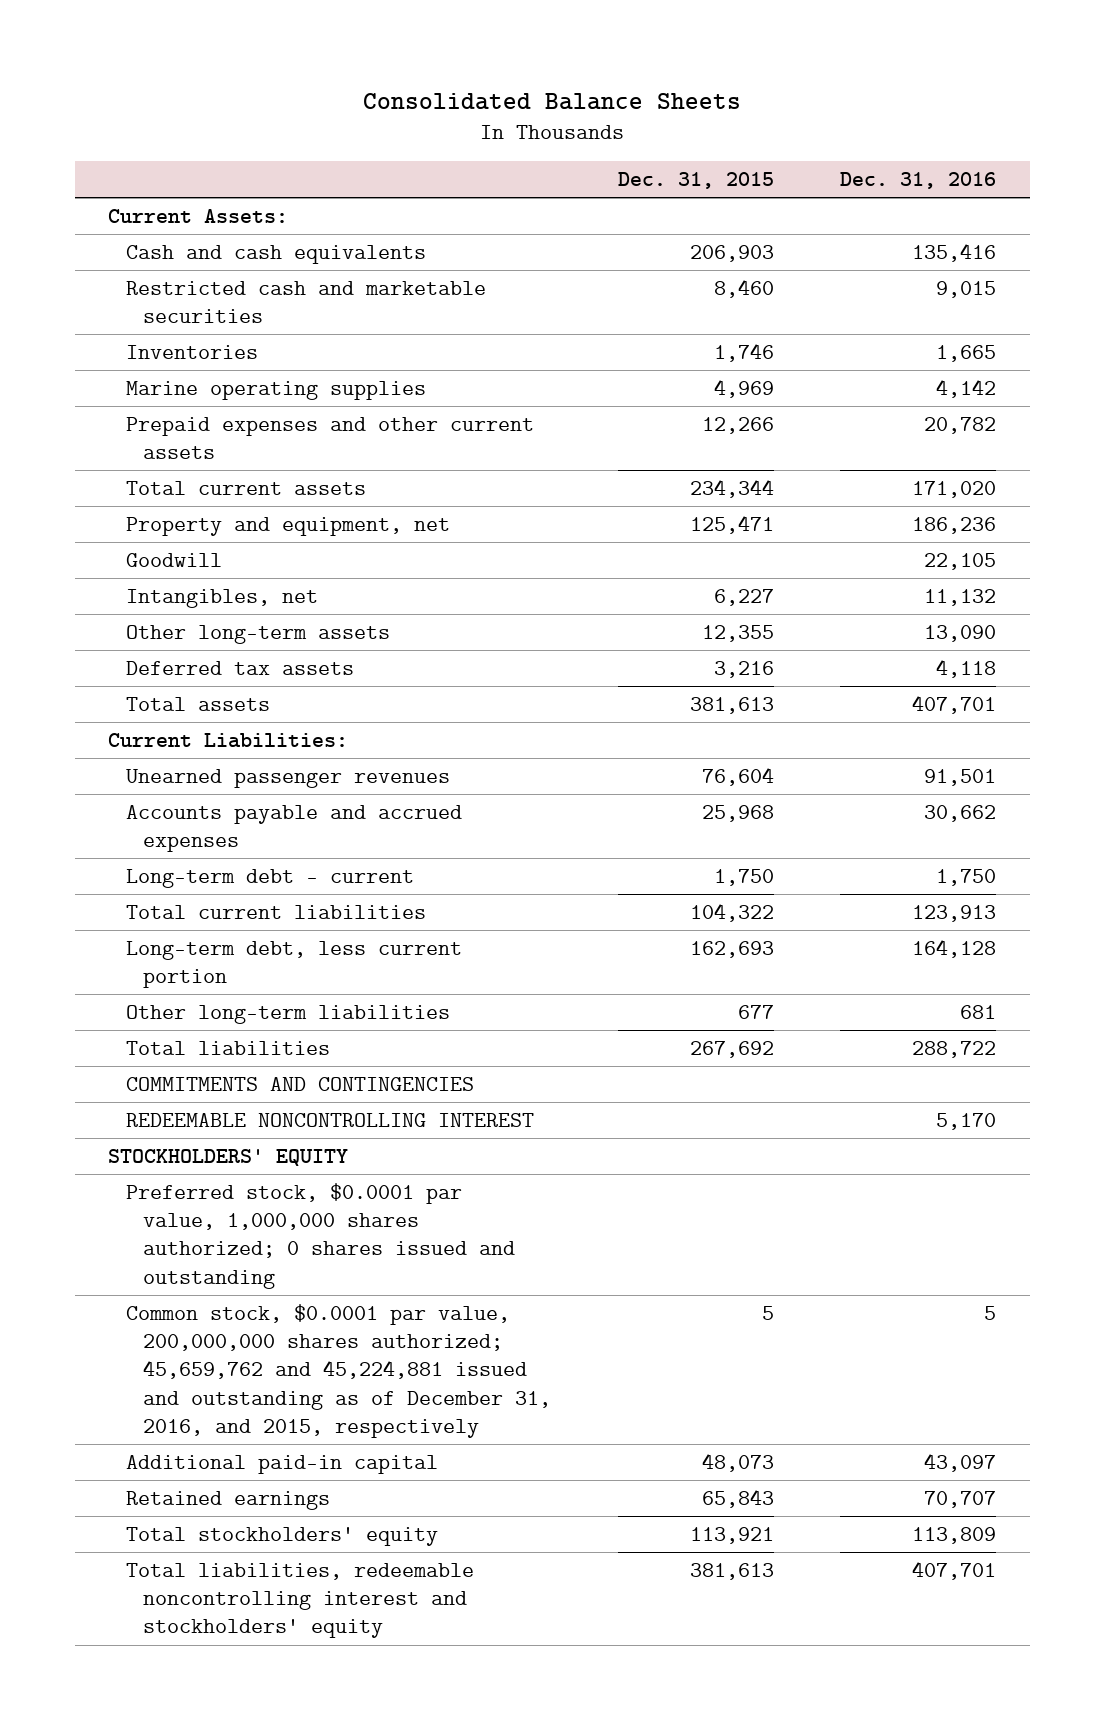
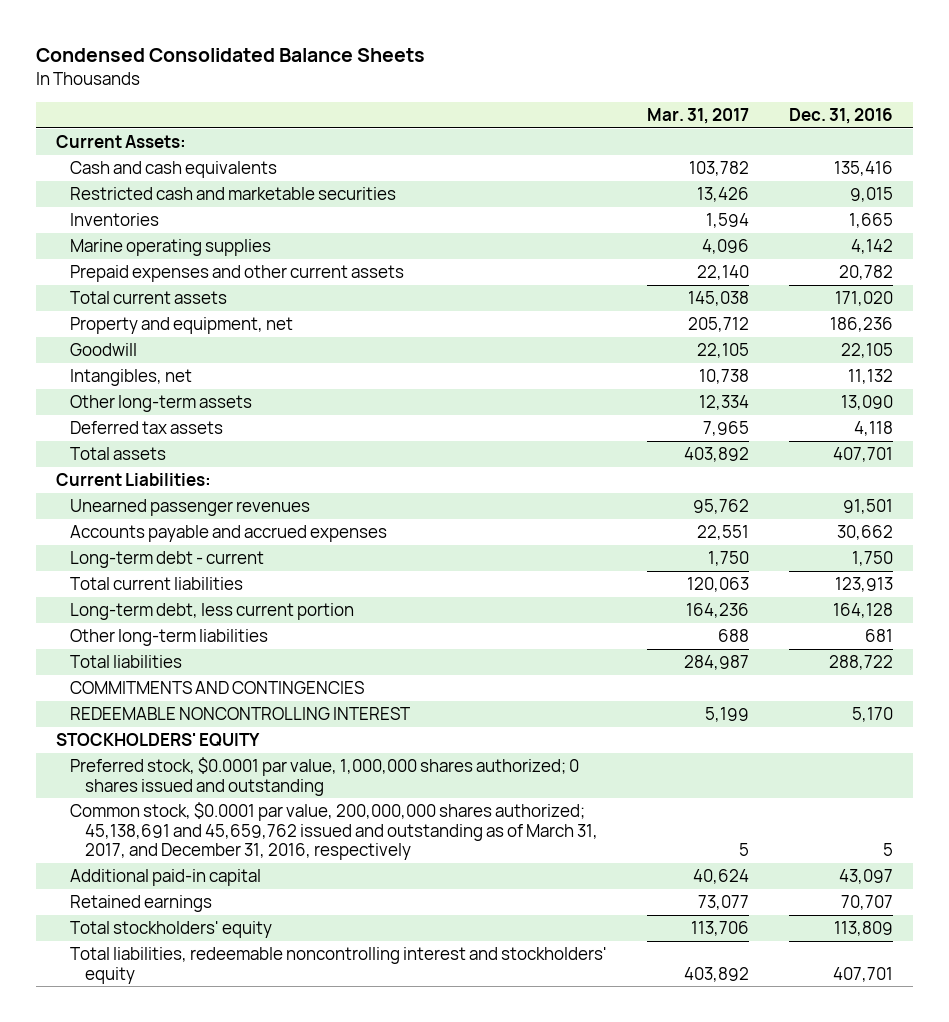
[363,93,742,111] Consolidated Balance Sheets -> [35,48,425,63] Condensed Consolidated Balance Sheets
[617,172,774,190] Dec. 31, 2015 -> none
none -> [647,108,750,125] Mar. 31, 2017
[125,1303,552,1439] Common stock, $0.0001 par value, 200,000,000 shares authorized; 45,659,762 and 45,224,881 issued and outstanding as of December 31, 2016, and 2015, respectively -> [70,801,598,861] Common stock, $0.0001 par value, 200,000,000 shares authorized; 45,138,691 and 45,659,762 issued and outstanding as of March 31, 2017, and December 31, 2016, respectively

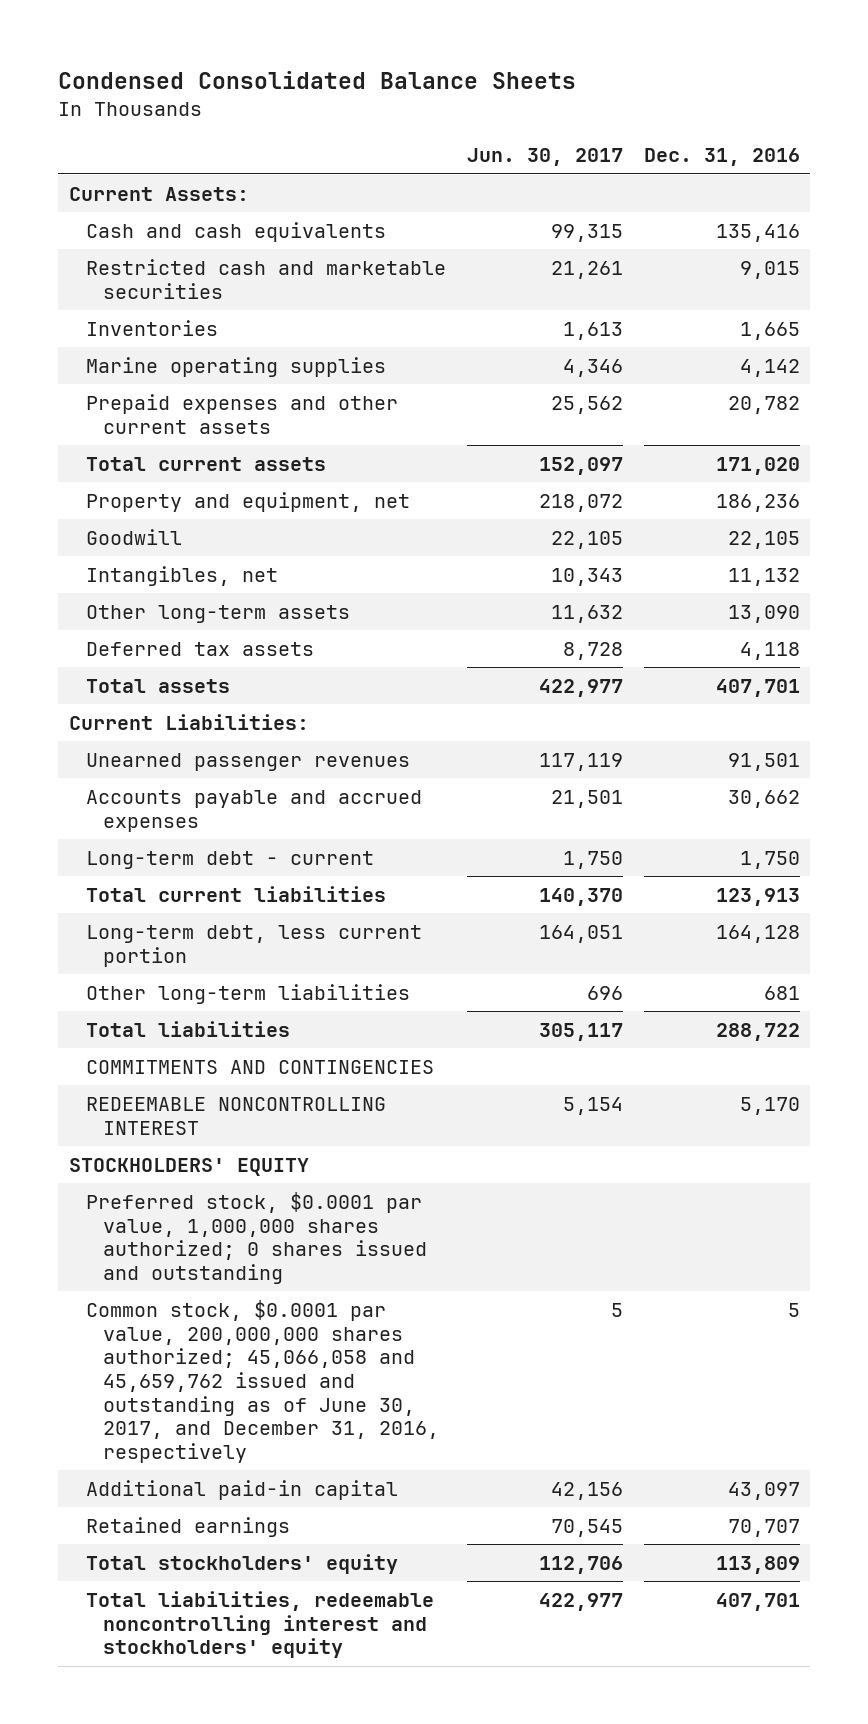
[647,108,750,125] Mar. 31, 2017 -> none
none -> [466,148,623,167] Jun. 30, 2017
[70,801,598,861] Common stock, $0.0001 par value, 200,000,000 shares authorized; 45,138,691 and 45,659,762 issued and outstanding as of March 31, 2017, and December 31, 2016, respectively -> [85,1299,439,1464] Common stock, $0.0001 par value, 200,000,000 shares authorized; 45,066,058 and 45,659,762 issued and outstanding as of June 30, 2017, and December 31, 2016, respectively

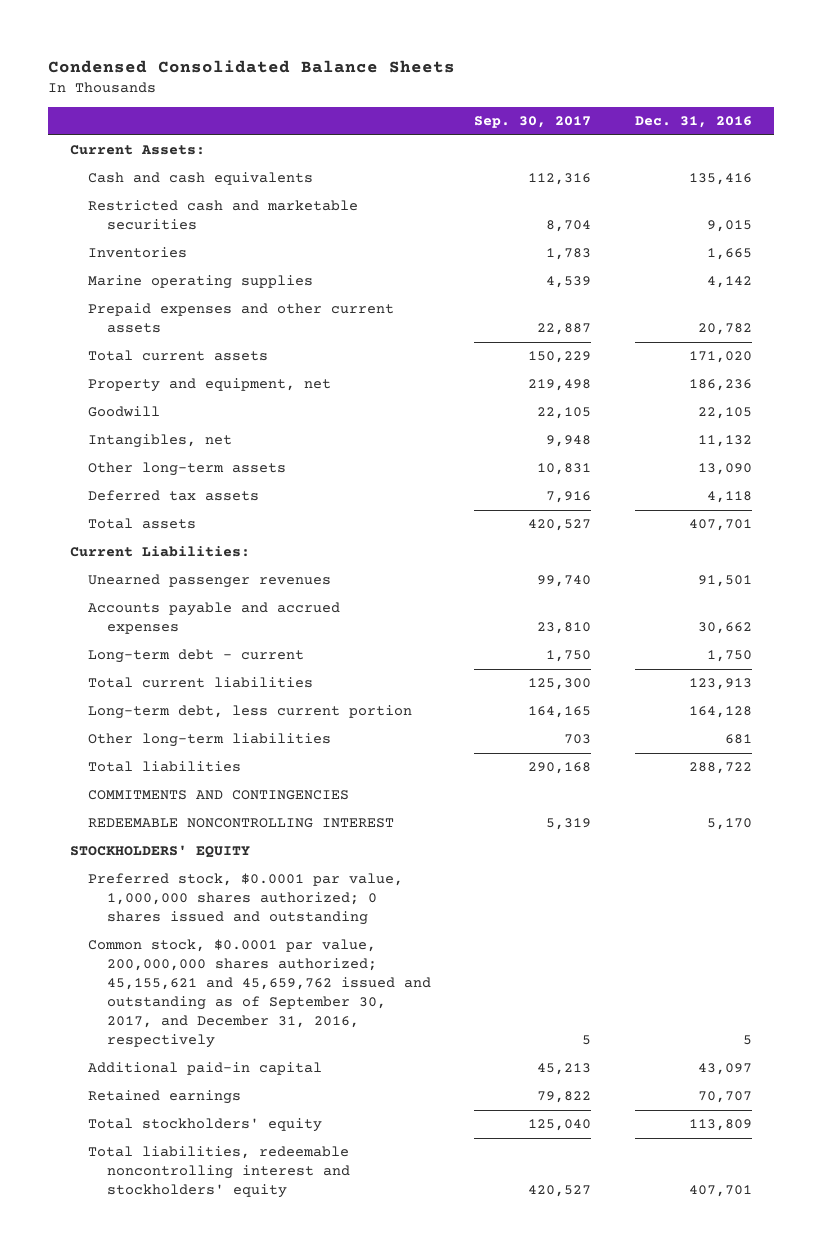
[466,148,623,167] Jun. 30, 2017 -> none
none -> [474,116,592,129] Sep. 30, 2017
[85,1299,439,1464] Common stock, $0.0001 par value, 200,000,000 shares authorized; 45,066,058 and 45,659,762 issued and outstanding as of June 30, 2017, and December 31, 2016, respectively -> [88,939,431,1049] Common stock, $0.0001 par value, 200,000,000 shares authorized; 45,155,621 and 45,659,762 issued and outstanding as of September 30, 2017, and December 31, 2016, respectively

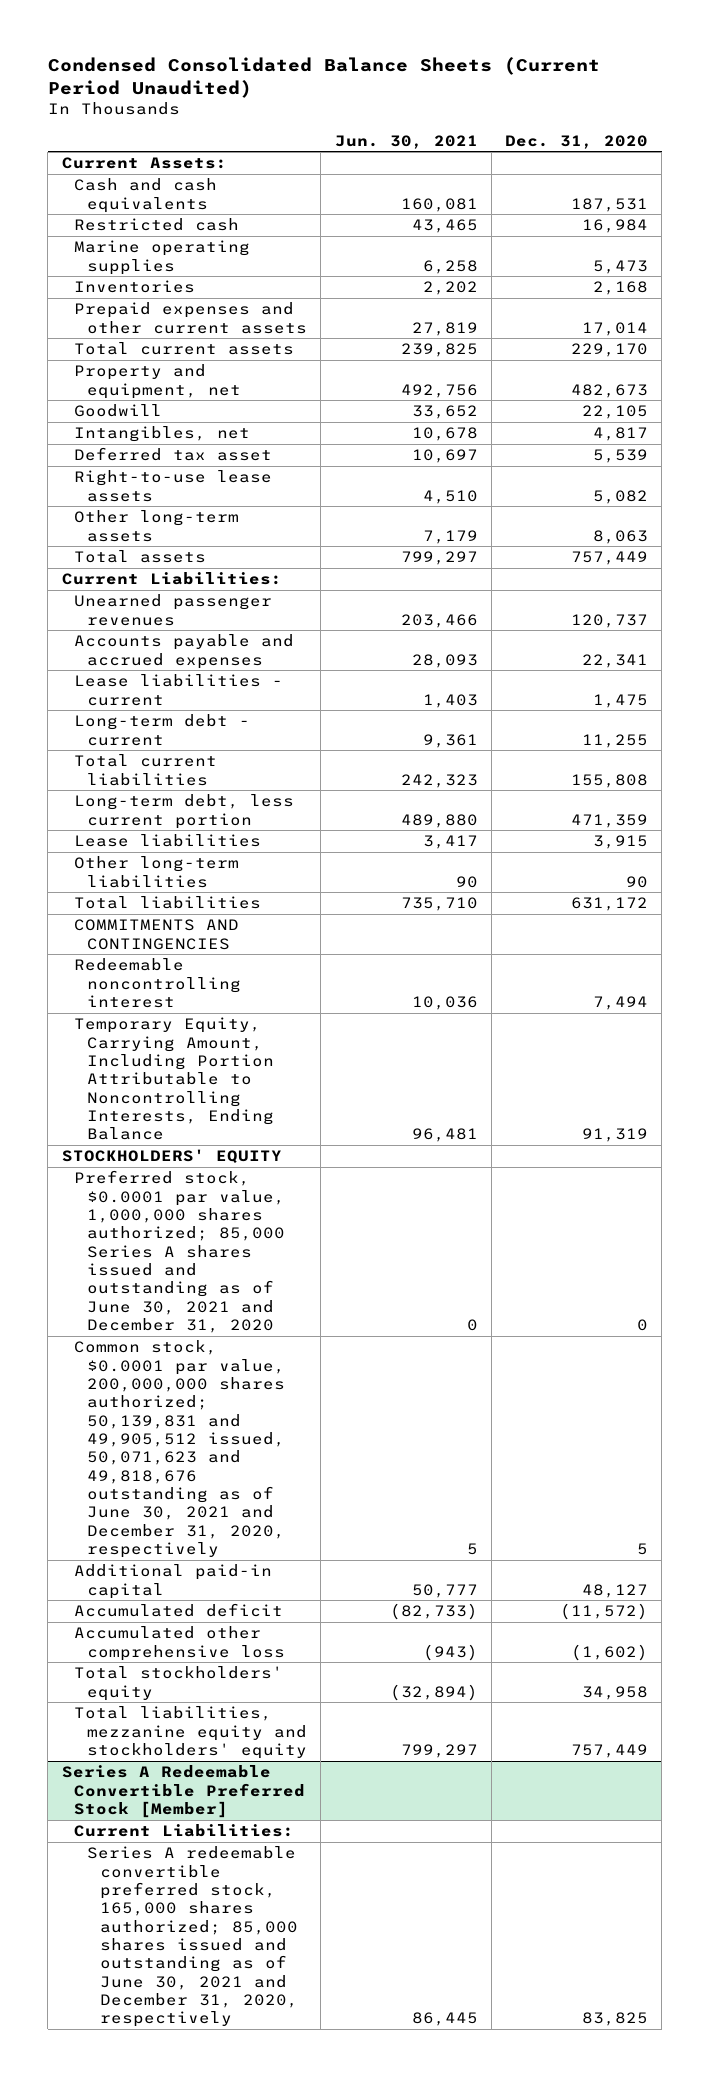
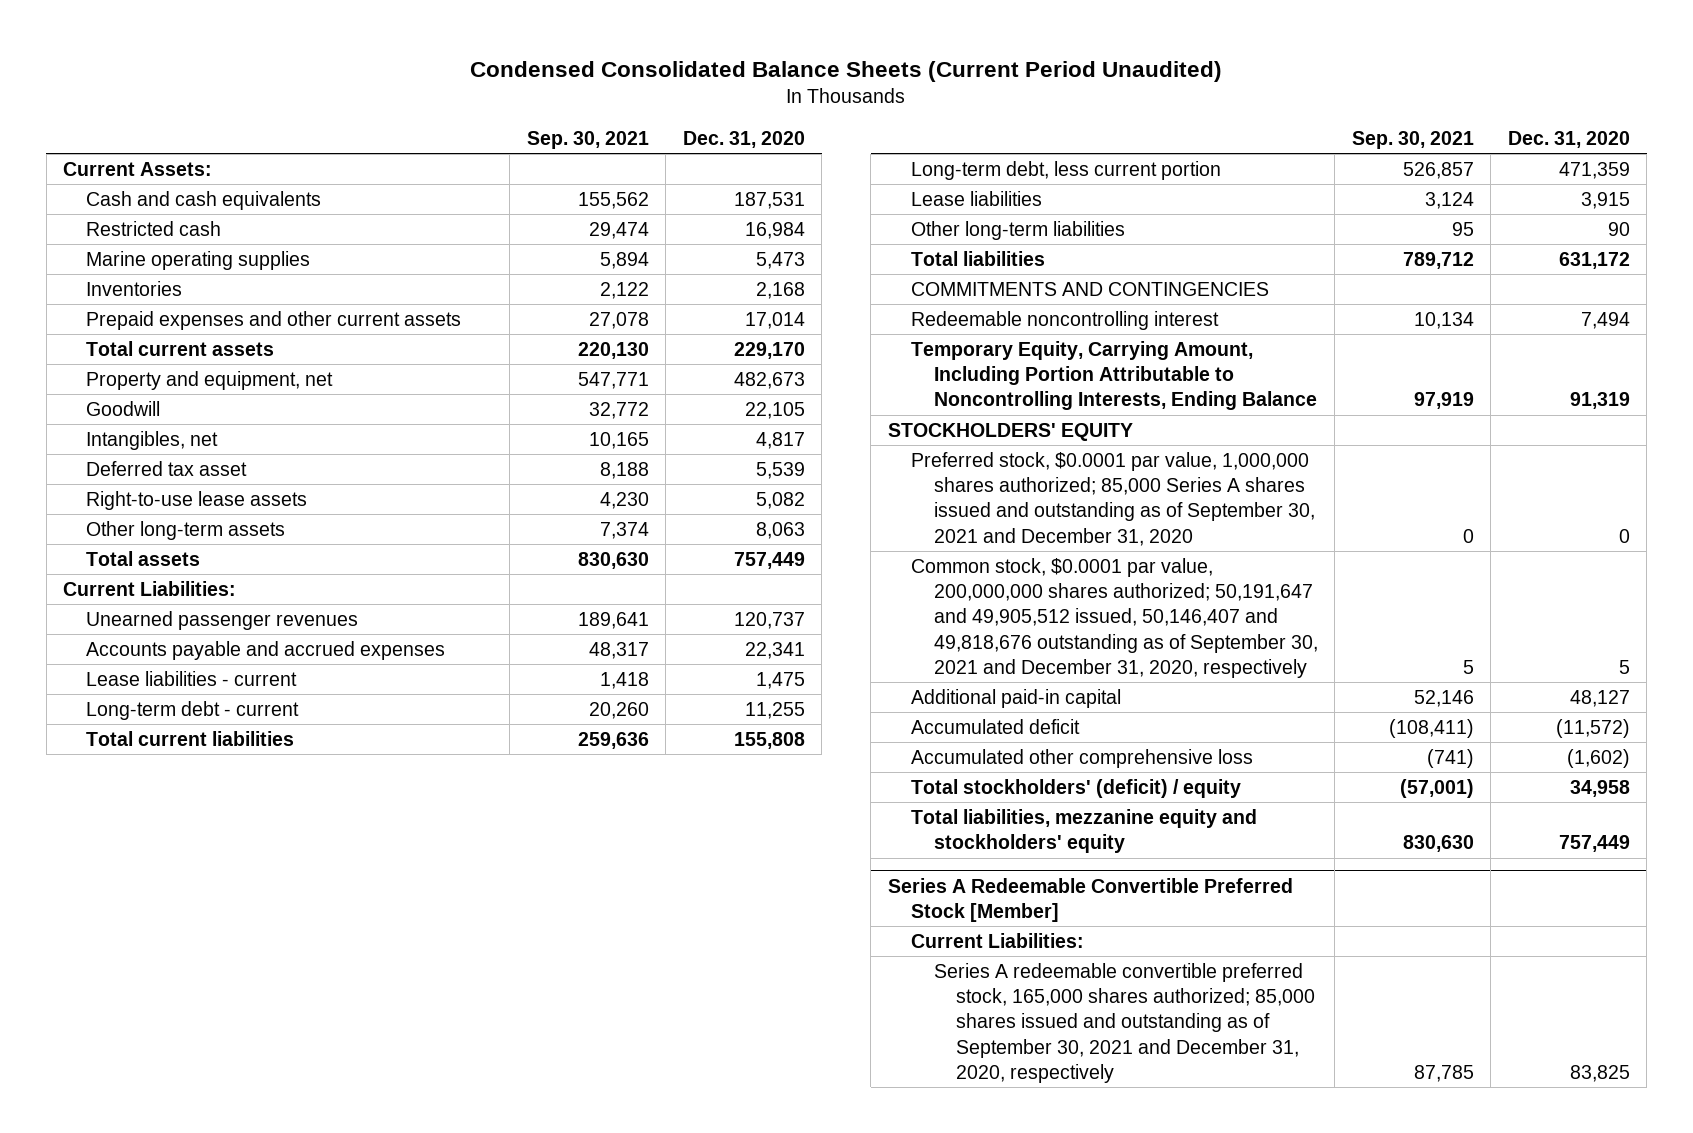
[334,134,478,149] Jun. 30, 2021 -> none
none -> [526,131,649,150] Sep. 30, 2021
[74,1170,285,1333] Preferred stock, $0.0001 par value, 1,000,000 shares authorized; 85,000 Series A shares issued and outstanding as of June 30, 2021 and December 31, 2020 -> [910,451,1315,546] Preferred stock, $0.0001 par value, 1,000,000 shares authorized; 85,000 Series A shares issued and outstanding as of September 30, 2021 and December 31, 2020
[74,1340,285,1558] Common stock, $0.0001 par value, 200,000,000 shares authorized; 50,139,831 and 49,905,512 issued, 50,071,623 and 49,818,676 outstanding as of June 30, 2021 and December 31, 2020, respectively -> [910,557,1318,678] Common stock, $0.0001 par value, 200,000,000 shares authorized; 50,191,647 and 49,905,512 issued, 50,146,407 and 49,818,676 outstanding as of September 30, 2021 and December 31, 2020, respectively
[74,1666,284,1701] Total stockholders' equity -> [910,778,1241,798] Total stockholders' (deficit) / equity
[86,1846,298,2028] Series A redeemable convertible preferred stock, 165,000 shares authorized; 85,000 shares issued and outstanding as of June 30, 2021 and December 31, 2020, respectively -> [933,962,1316,1083] Series A redeemable convertible preferred stock, 165,000 shares authorized; 85,000 shares issued and outstanding as of September 30, 2021 and December 31, 2020, respectively

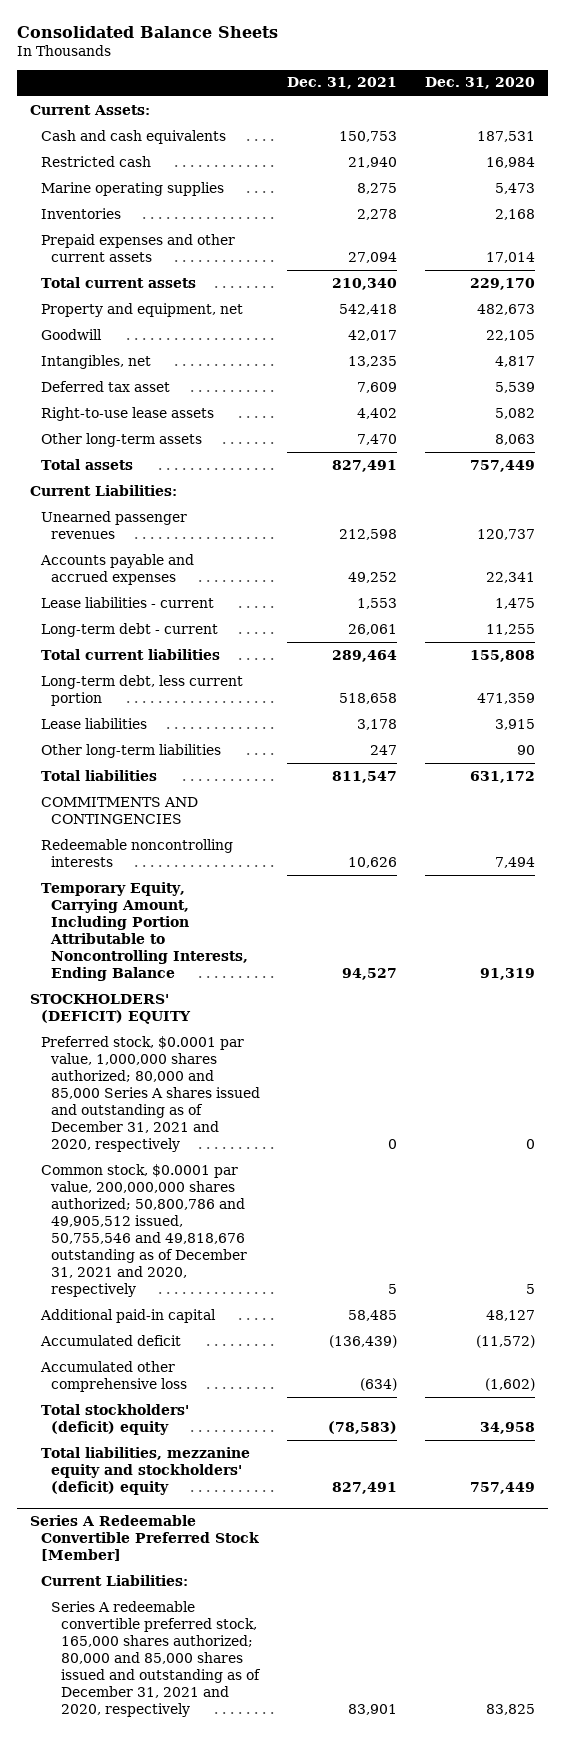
[470,60,1223,82] Condensed Consolidated Balance Sheets (Current Period Unaudited) -> [16,25,278,38] Consolidated Balance Sheets
[526,131,649,150] Sep. 30, 2021 -> none
none -> [287,77,398,90] Dec. 31, 2021
[910,310,1219,330] Redeemable noncontrolling interest -> [40,838,233,867] Redeemable noncontrolling interests
[887,422,1133,441] STOCKHOLDERS' EQUITY -> [30,993,191,1024] STOCKHOLDERS' (DEFICIT) EQUITY
[910,451,1315,546] Preferred stock, $0.0001 par value, 1,000,000 shares authorized; 85,000 Series A shares issued and outstanding as of September 30, 2021 and December 31, 2020 -> [40,1035,260,1152] Preferred stock, $0.0001 par value, 1,000,000 shares authorized; 80,000 and 85,000 Series A shares issued and outstanding as of December 31, 2021 and 2020, respectively
[910,557,1318,678] Common stock, $0.0001 par value, 200,000,000 shares authorized; 50,191,647 and 49,905,512 issued, 50,146,407 and 49,818,676 outstanding as of September 30, 2021 and December 31, 2020, respectively -> [40,1163,247,1297] Common stock, $0.0001 par value, 200,000,000 shares authorized; 50,800,786 and 49,905,512 issued, 50,755,546 and 49,818,676 outstanding as of December 31, 2021 and 2020, respectively
[910,778,1241,798] Total stockholders' (deficit) / equity -> [40,1403,189,1435] Total stockholders' (deficit) equity
[910,808,1257,854] Total liabilities, mezzanine equity and stockholders' equity -> [40,1446,250,1495] Total liabilities, mezzanine equity and stockholders' (deficit) equity
[933,962,1316,1083] Series A redeemable convertible preferred stock, 165,000 shares authorized; 85,000 shares issued and outstanding as of September 30, 2021 and December 31, 2020, respectively -> [50,1600,262,1717] Series A redeemable convertible preferred stock, 165,000 shares authorized; 80,000 and 85,000 shares issued and outstanding as of December 31, 2021 and 2020, respectively

